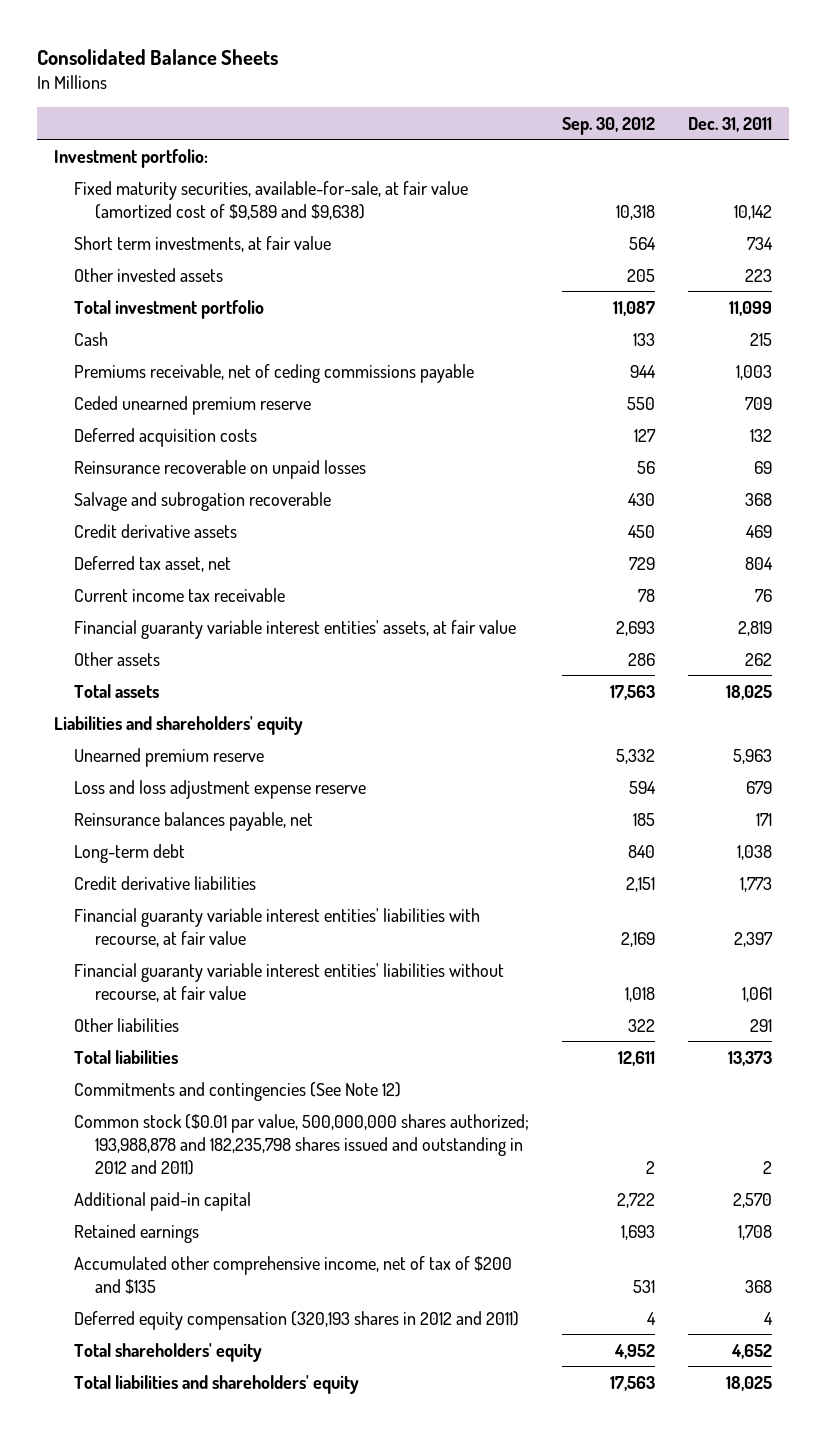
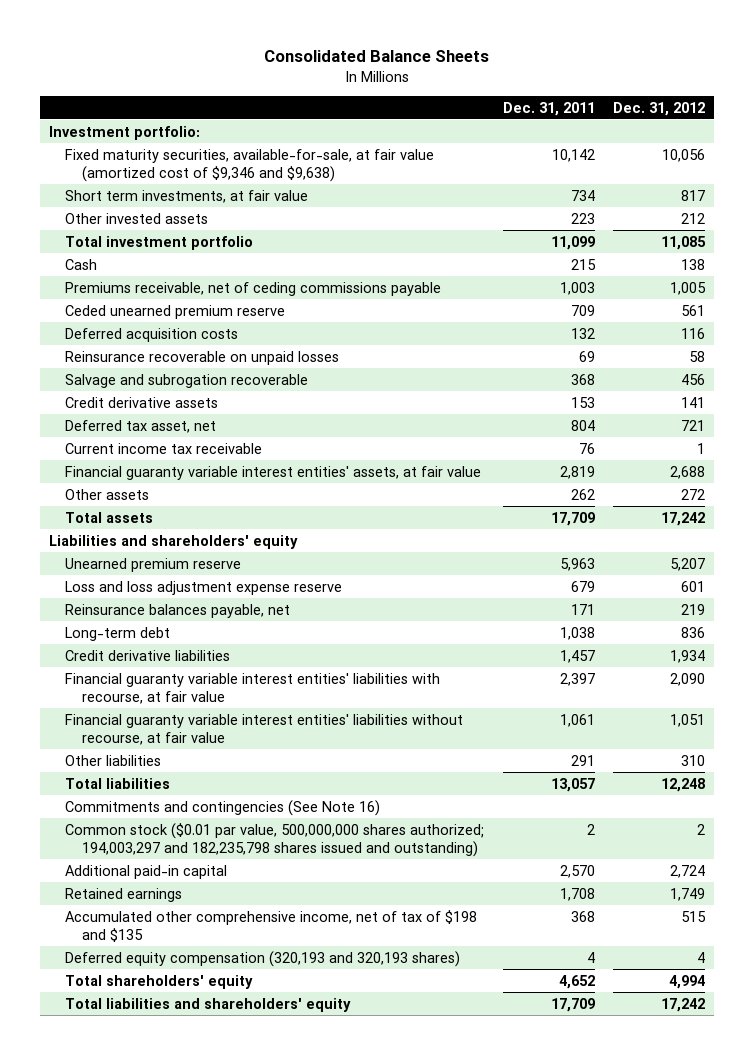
[562,116,656,135] Sep. 30, 2012 -> none
none -> [613,101,706,116] Dec. 31, 2012
[74,180,469,220] Fixed maturity securities, available-for-sale, at fair value (amortized cost of $9,589 and $9,638) -> [65,148,435,182] Fixed maturity securities, available-for-sale, at fair value (amortized cost of $9,346 and $9,638)
[746,524,773,538] 469 -> [570,396,595,408] 153
[726,684,773,700] 18,025 -> [550,511,595,526] 17,709
[740,876,773,892] 1,773 -> [559,649,595,663] 1,457
[728,1050,773,1066] 13,373 -> [550,777,595,792] 13,057
[74,1081,402,1101] Commitments and contingencies (See Note 12) -> [65,799,381,816] Commitments and contingencies (See Note 16)
[74,1113,530,1175] Common stock ($0.01 par value, 500,000,000 shares authorized; 193,988,878 and 182,235,798 shares issued and outstanding in 2012 and 2011) -> [65,822,485,857] Common stock ($0.01 par value, 500,000,000 shares authorized; 194,003,297 and 182,235,798 shares issued and outstanding)
[74,1255,513,1294] Accumulated other comprehensive income, net of tax of $200 and $135 -> [65,909,478,942] Accumulated other comprehensive income, net of tax of $198 and $135
[74,1310,520,1330] Deferred equity compensation (320,193 shares in 2012 and 2011) -> [65,950,461,967] Deferred equity compensation (320,193 and 320,193 shares)
[726,1375,773,1391] 18,025 -> [550,997,595,1012] 17,709

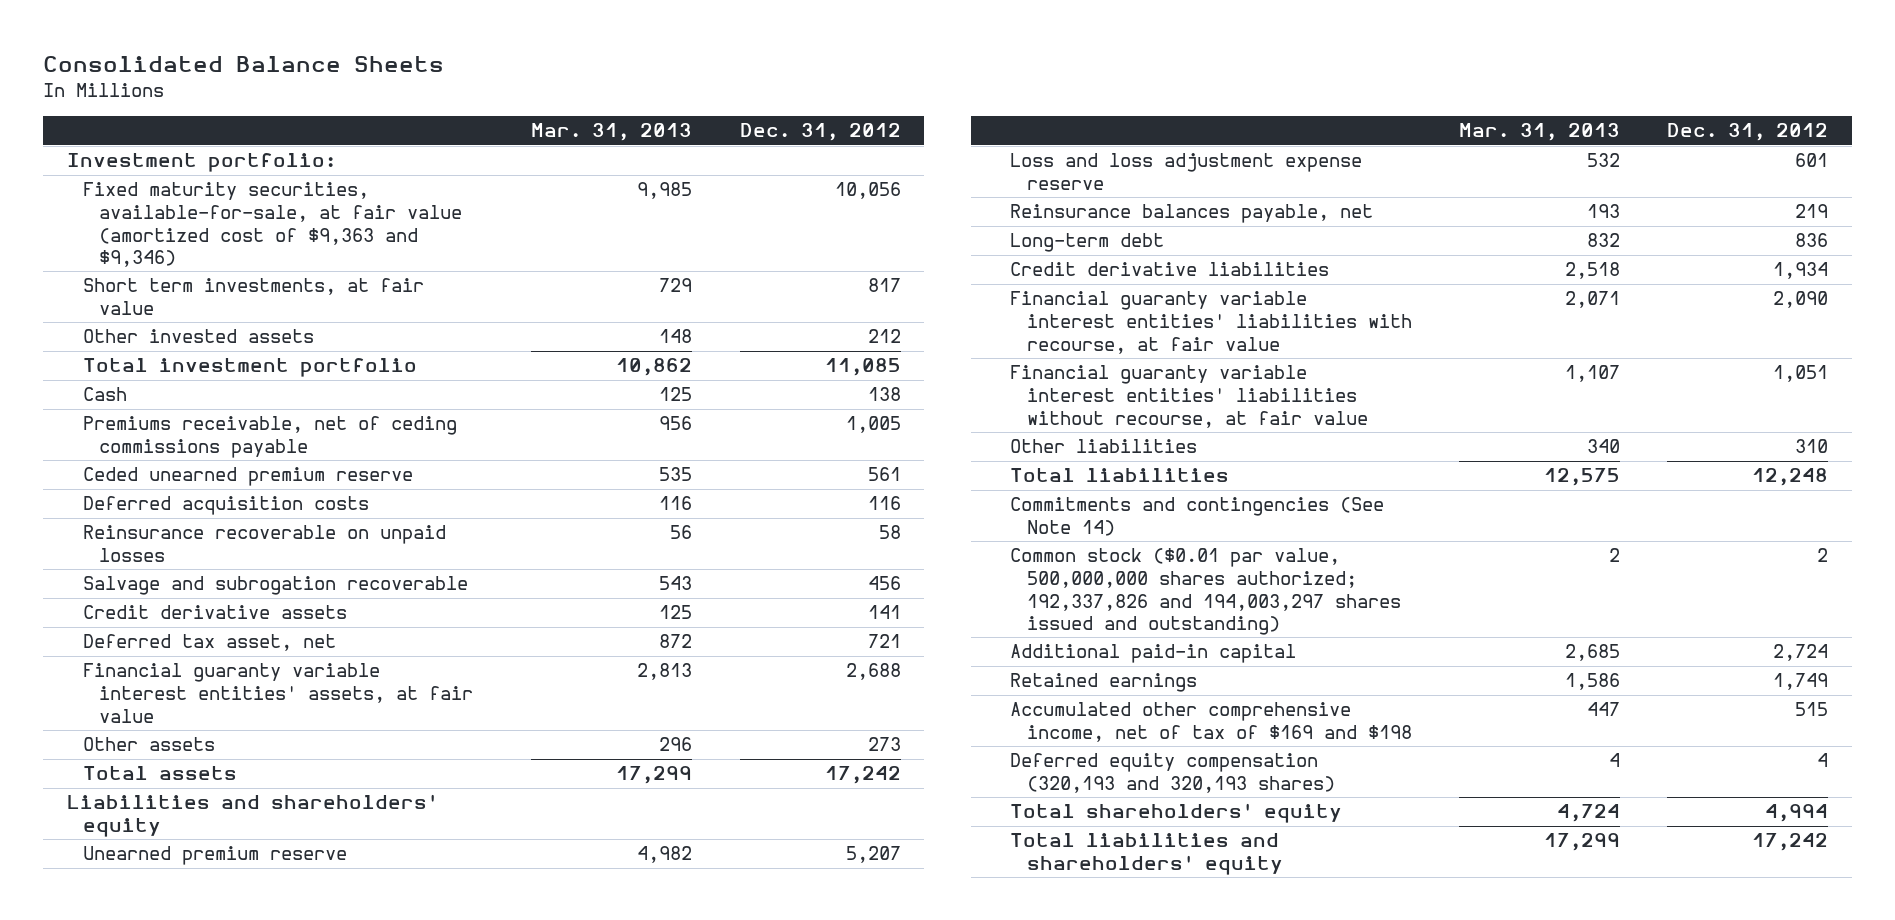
[502,101,595,116] Dec. 31, 2011 -> none
none -> [531,123,693,142] Mar. 31, 2013
[65,148,435,182] Fixed maturity securities, available-for-sale, at fair value (amortized cost of $9,346 and $9,638) -> [82,182,463,268] Fixed maturity securities, available-for-sale, at fair value (amortized cost of $9,363 and $9,346)
[65,442,263,454] Current income tax receivable -> none
[681,488,706,500] 272 -> [867,737,901,752] 273
[65,799,381,816] Commitments and contingencies (See Note 16) -> [1010,497,1385,537] Commitments and contingencies (See Note 14)
[65,822,485,857] Common stock ($0.01 par value, 500,000,000 shares authorized; 194,003,297 and 182,235,798 shares issued and outstanding) -> [1010,548,1401,636] Common stock ($0.01 par value, 500,000,000 shares authorized; 192,337,826 and 194,003,297 shares issued and outstanding)
[65,909,478,942] Accumulated other comprehensive income, net of tax of $198 and $135 -> [1010,702,1412,743] Accumulated other comprehensive income, net of tax of $169 and $198

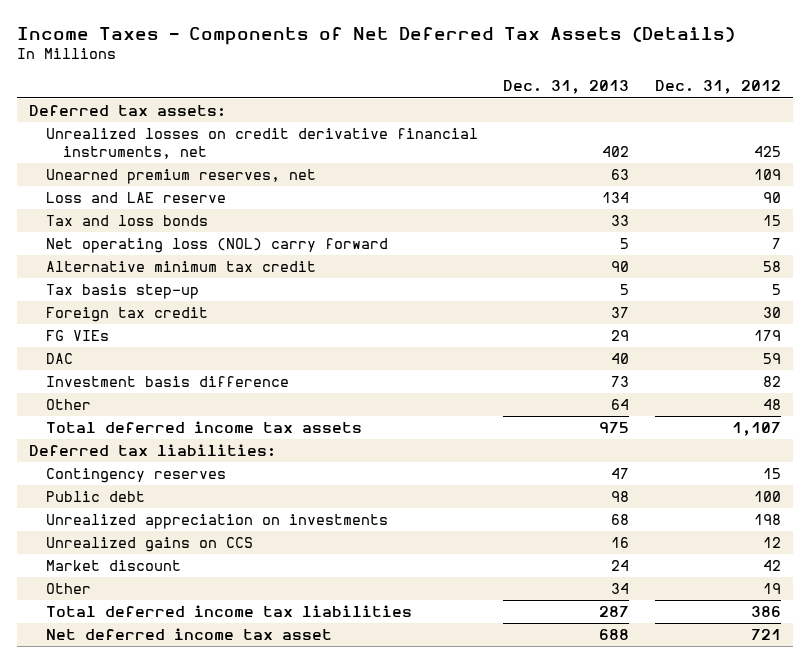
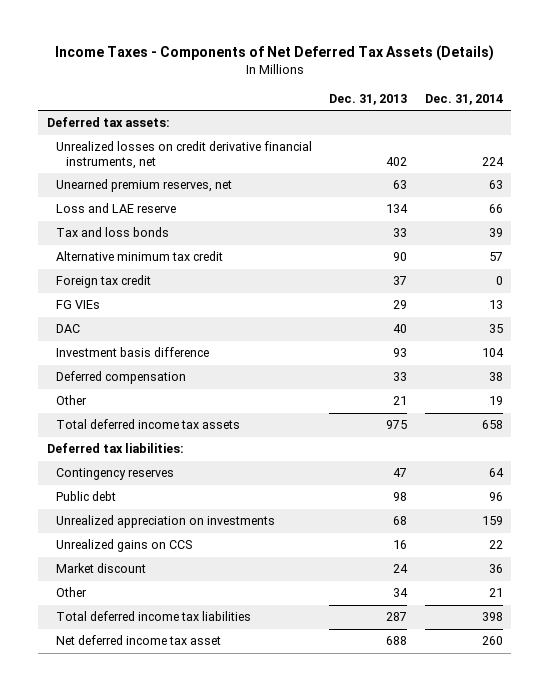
[654,80,781,95] Dec. 31, 2012 -> none
none -> [424,93,503,105] Dec. 31, 2014
[46,238,389,254] Net operating loss (NOL) carry forward -> none
[46,284,200,300] Tax basis step-up -> none
[611,376,630,388] 73 -> [393,348,408,358] 93
none -> [56,371,187,385] Deferred compensation
[611,399,630,411] 64 -> [393,396,408,406] 21

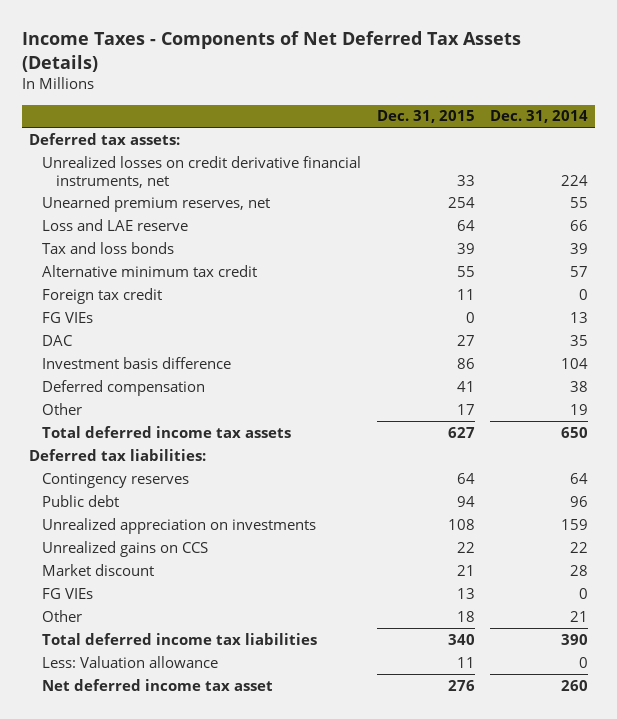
[329,93,408,105] Dec. 31, 2013 -> none
none -> [376,110,475,124] Dec. 31, 2015
[488,180,503,190] 63 -> [569,196,588,208] 55
[481,420,503,430] 658 -> [560,426,588,438] 650
[488,564,503,574] 36 -> [569,564,588,576] 28
none -> [42,587,94,599] FG VIEs
[481,612,503,622] 398 -> [560,633,588,645] 390
none -> [42,655,219,668] Less: Valuation allowance

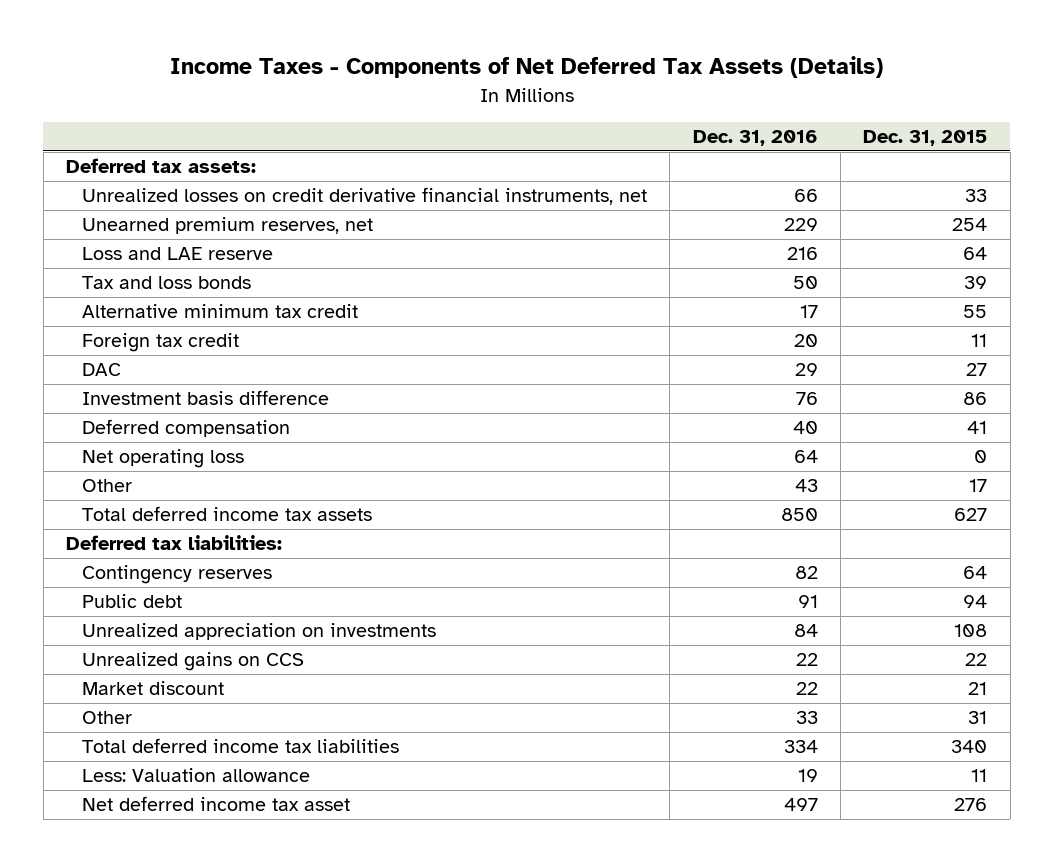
[489,110,588,124] Dec. 31, 2014 -> none
none -> [692,130,818,147] Dec. 31, 2016
[42,311,94,323] FG VIEs -> none
none -> [81,449,244,469] Net operating loss
[42,587,94,599] FG VIEs -> none
[456,610,475,622] 18 -> [968,711,988,725] 31

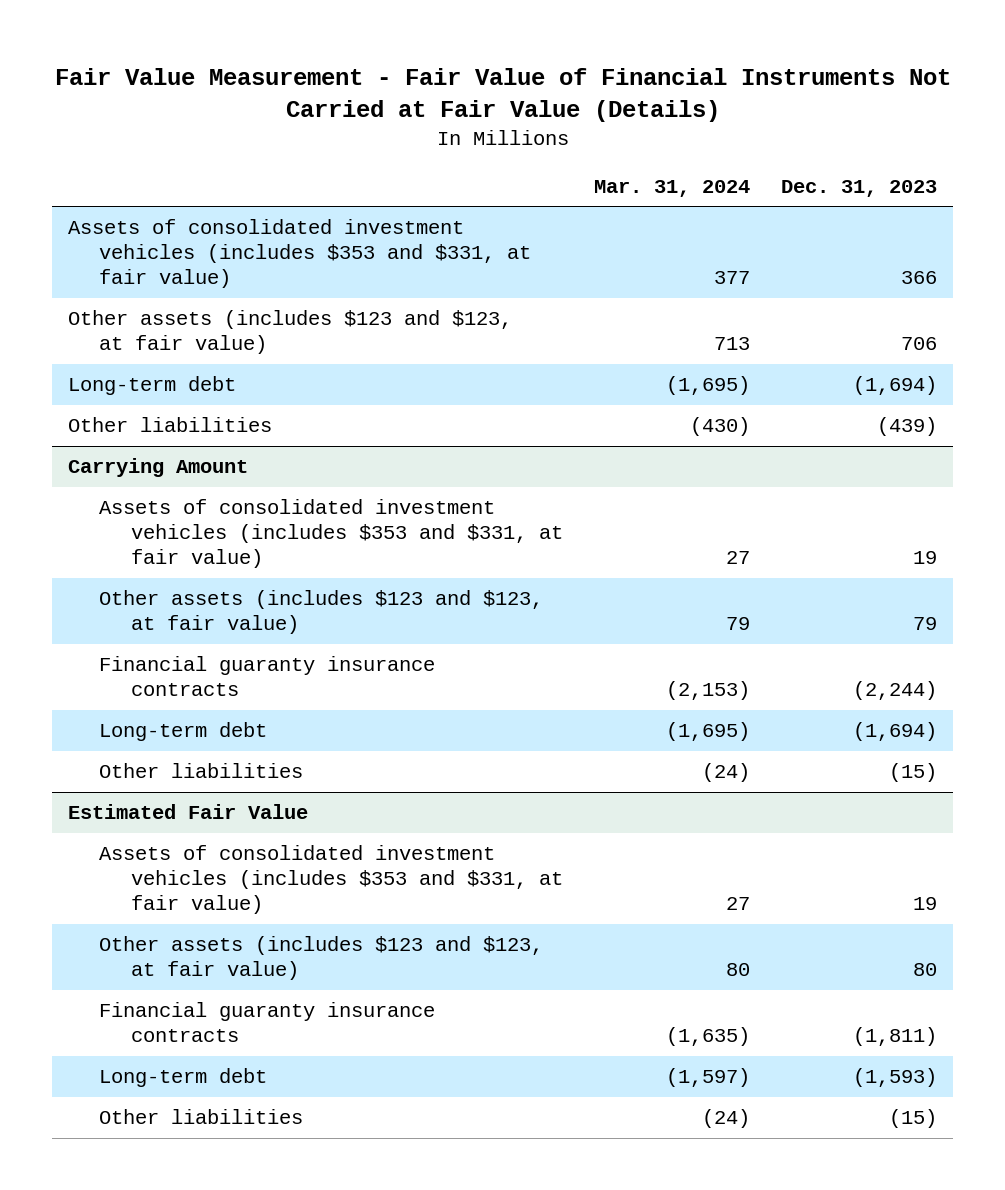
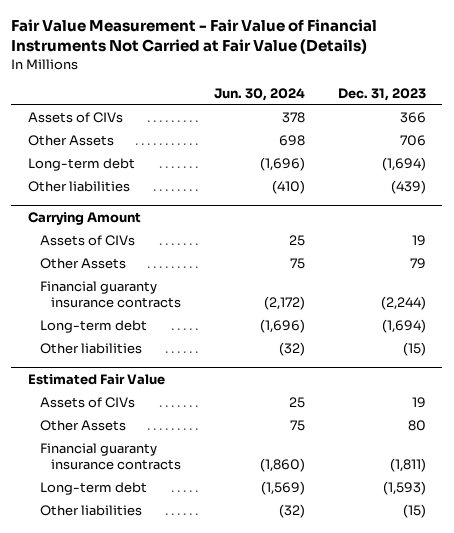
[594,179,751,197] Mar. 31, 2024 -> none
none -> [214,87,306,101] Jun. 30, 2024
[68,219,532,289] Assets of consolidated investment vehicles (includes $353 and $331, at fair value) -> [27,112,123,124] Assets of CIVs
[68,310,513,355] Other assets (includes $123 and $123, at fair value) -> [27,135,114,147] Other Assets
[99,499,563,569] Assets of consolidated investment vehicles (includes $353 and $331, at fair value) -> [39,235,135,247] Assets of CIVs
[99,590,544,635] Other assets (includes $123 and $123, at fair value) -> [39,258,126,270] Other Assets
[99,845,563,915] Assets of consolidated investment vehicles (includes $353 and $331, at fair value) -> [39,397,135,409] Assets of CIVs
[99,936,544,981] Other assets (includes $123 and $123, at fair value) -> [39,420,126,432] Other Assets

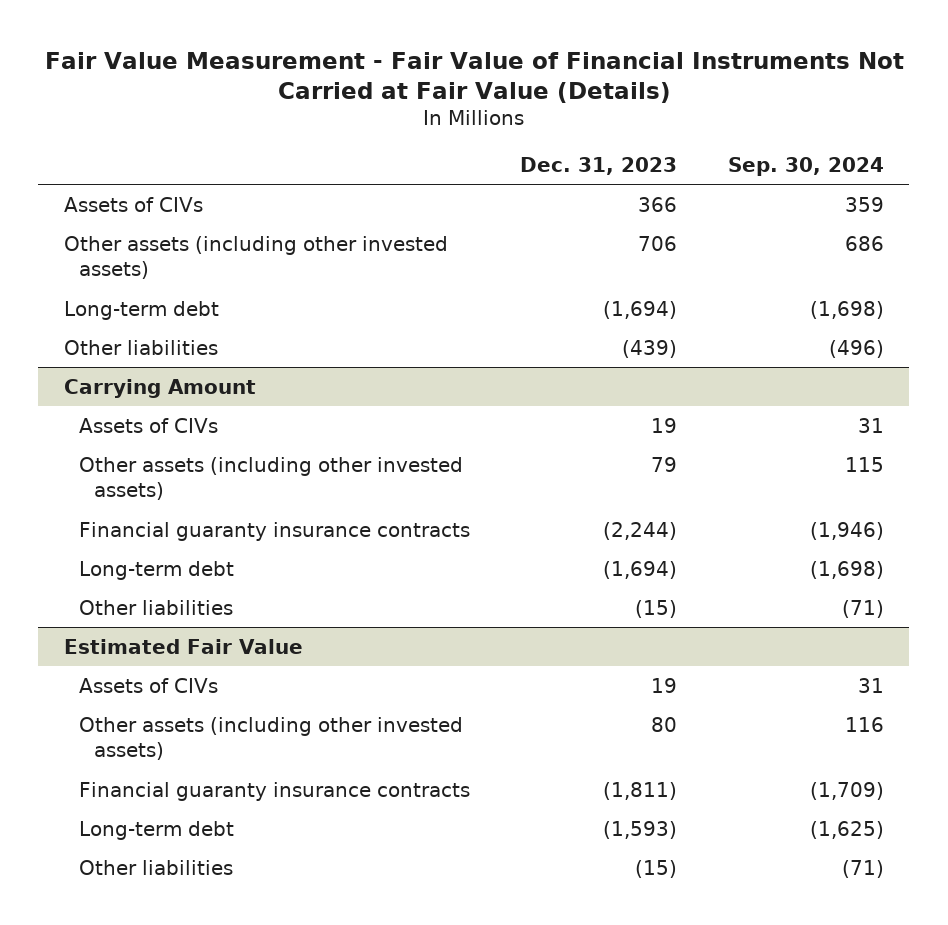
[214,87,306,101] Jun. 30, 2024 -> none
none -> [727,156,884,176] Sep. 30, 2024
[27,135,114,147] Other Assets -> [63,235,448,280] Other assets (including other invested assets)
[39,258,126,270] Other Assets -> [78,456,463,501] Other assets (including other invested assets)
[39,420,126,432] Other Assets -> [78,716,463,761] Other assets (including other invested assets)

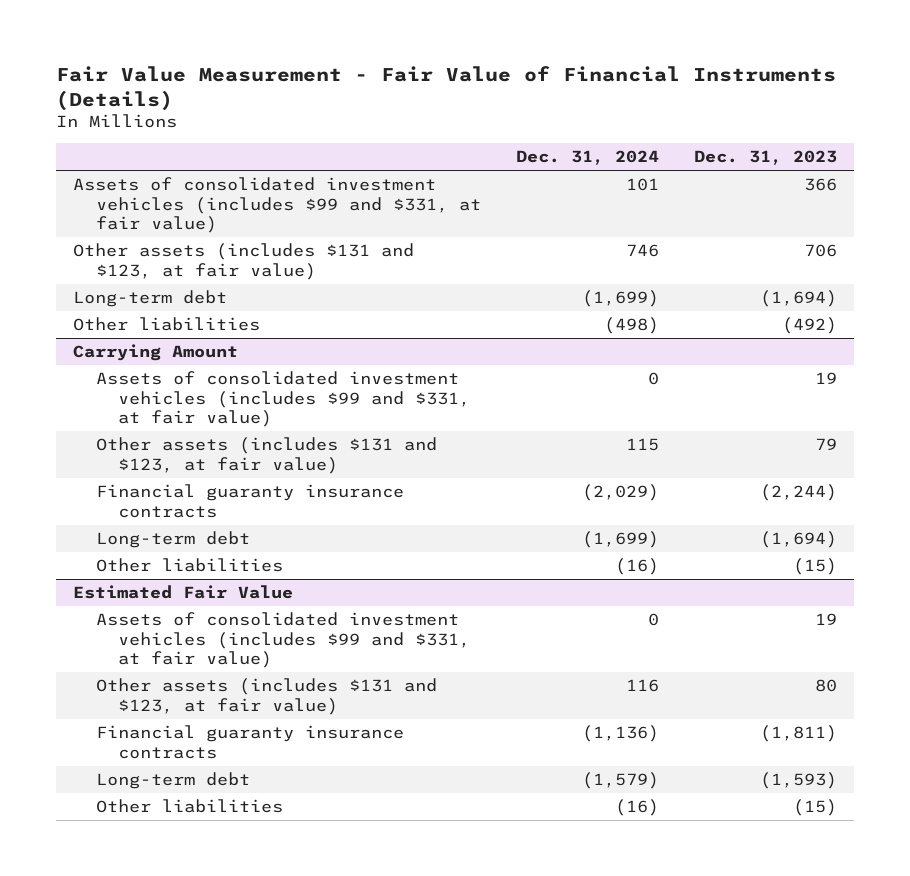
[44,51,904,104] Fair Value Measurement - Fair Value of Financial Instruments Not Carried at Fair Value (Details) -> [55,65,836,111] Fair Value Measurement - Fair Value of Financial Instruments (Details)
[727,156,884,176] Sep. 30, 2024 -> none
none -> [515,150,659,166] Dec. 31, 2024
[63,196,203,212] Assets of CIVs -> [73,177,481,234] Assets of consolidated investment vehicles (includes $99 and $331, at fair value)
[63,235,448,280] Other assets (including other invested assets) -> [73,243,415,280] Other assets (includes $131 and $123, at fair value)
[622,339,678,358] (439) -> [781,317,837,335] (492)
[78,417,218,433] Assets of CIVs -> [95,371,471,428] Assets of consolidated investment vehicles (includes $99 and $331, at fair value)
[78,456,463,501] Other assets (including other invested assets) -> [95,437,437,474] Other assets (includes $131 and $123, at fair value)
[78,677,218,693] Assets of CIVs -> [95,612,471,669] Assets of consolidated investment vehicles (includes $99 and $331, at fair value)
[78,716,463,761] Other assets (including other invested assets) -> [95,678,437,715] Other assets (includes $131 and $123, at fair value)

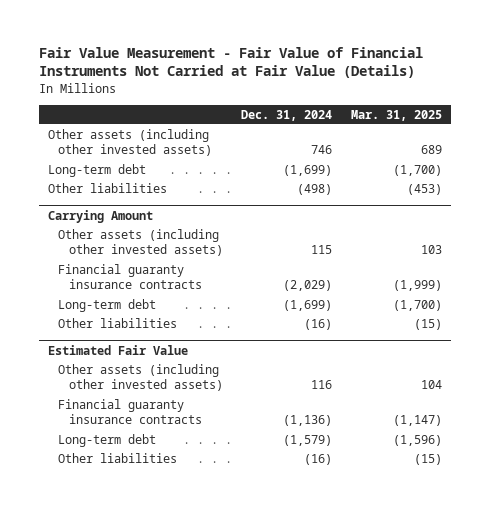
[55,65,836,111] Fair Value Measurement - Fair Value of Financial Instruments (Details) -> [38,46,423,79] Fair Value Measurement - Fair Value of Financial Instruments Not Carried at Fair Value (Details)
[693,150,837,166] Dec. 31, 2023 -> none
none -> [350,109,442,121] Mar. 31, 2025
[73,177,481,234] Assets of consolidated investment vehicles (includes $99 and $331, at fair value) -> none
[73,243,415,280] Other assets (includes $131 and $123, at fair value) -> [48,128,213,157] Other assets (including other invested assets)
[95,371,471,428] Assets of consolidated investment vehicles (includes $99 and $331, at fair value) -> none
[95,437,437,474] Other assets (includes $131 and $123, at fair value) -> [58,228,223,257] Other assets (including other invested assets)
[95,612,471,669] Assets of consolidated investment vehicles (includes $99 and $331, at fair value) -> none
[95,678,437,715] Other assets (includes $131 and $123, at fair value) -> [58,363,223,392] Other assets (including other invested assets)

